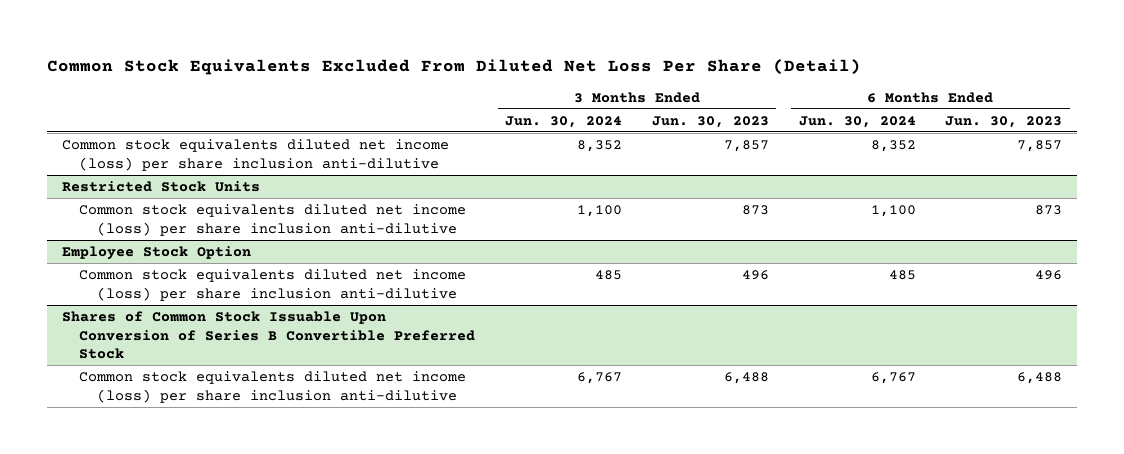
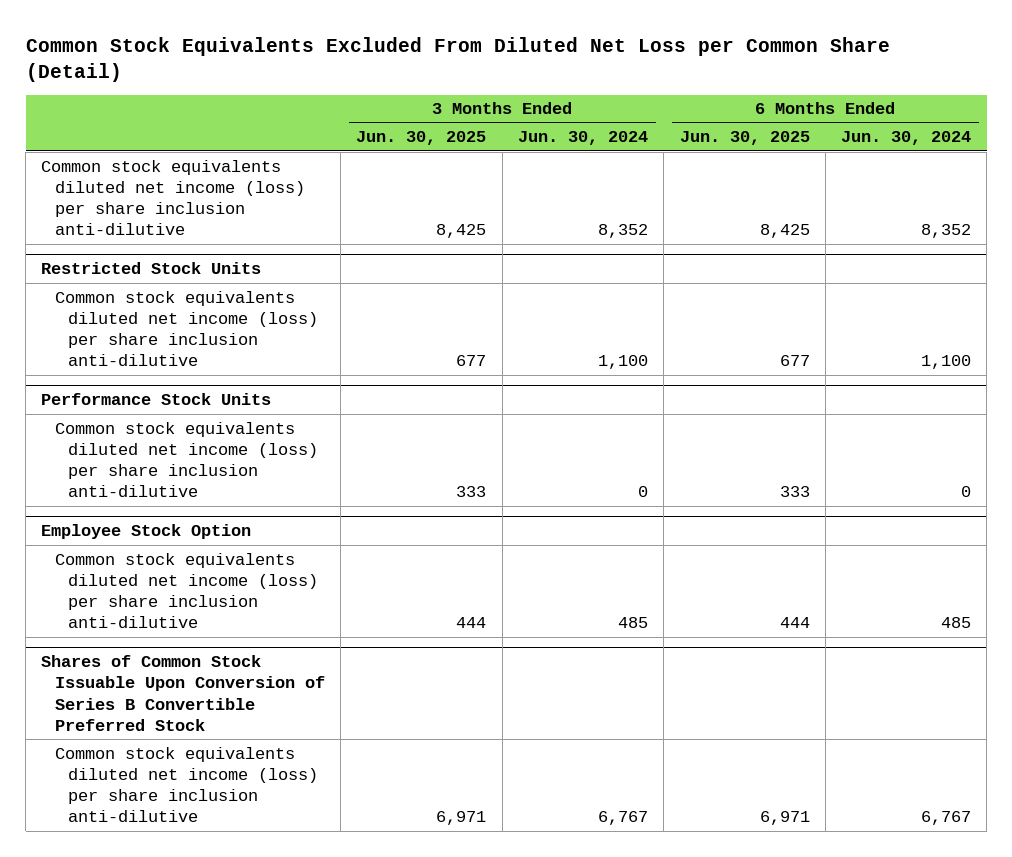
[47,58,862,75] Common Stock Equivalents Excluded From Diluted Net Loss Per Share (Detail) -> [25,36,890,82] Common Stock Equivalents Excluded From Diluted Net Loss per Common Share (Detail)
[651,115,769,128] Jun. 30, 2023 -> none
[945,115,1063,128] Jun. 30, 2023 -> none
none -> [356,131,487,146] Jun. 30, 2025
none -> [679,131,810,146] Jun. 30, 2025
none -> [41,393,272,406] Performance Stock Units
none -> [54,421,319,498] Common stock equivalents diluted net income (loss) per share inclusion anti-dilutive

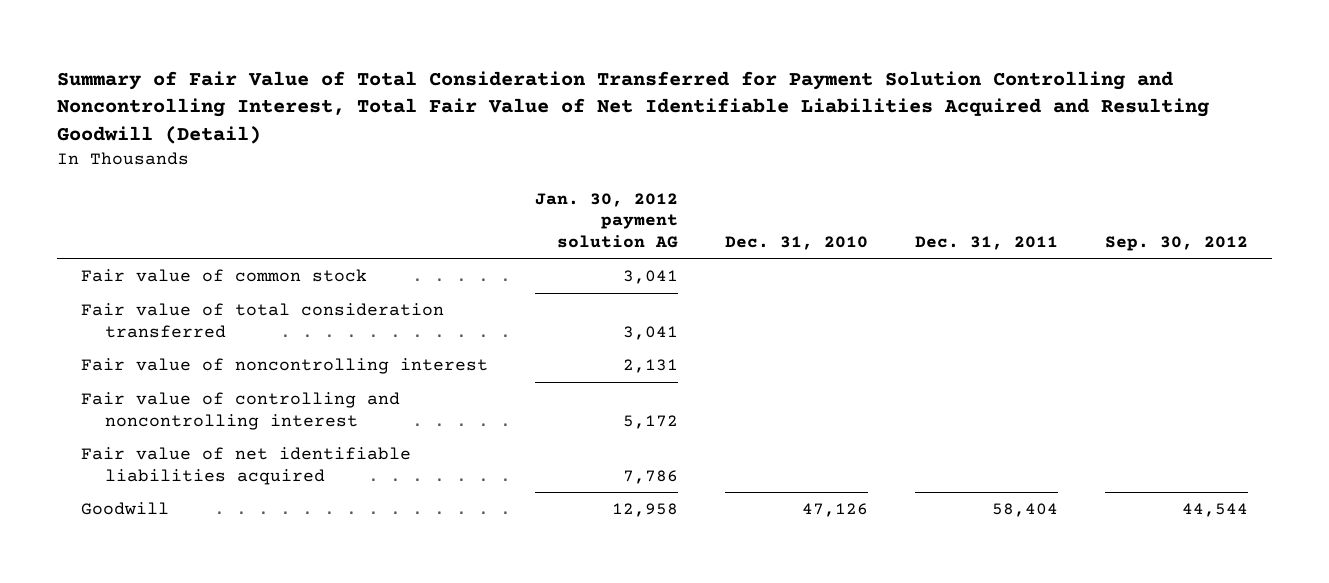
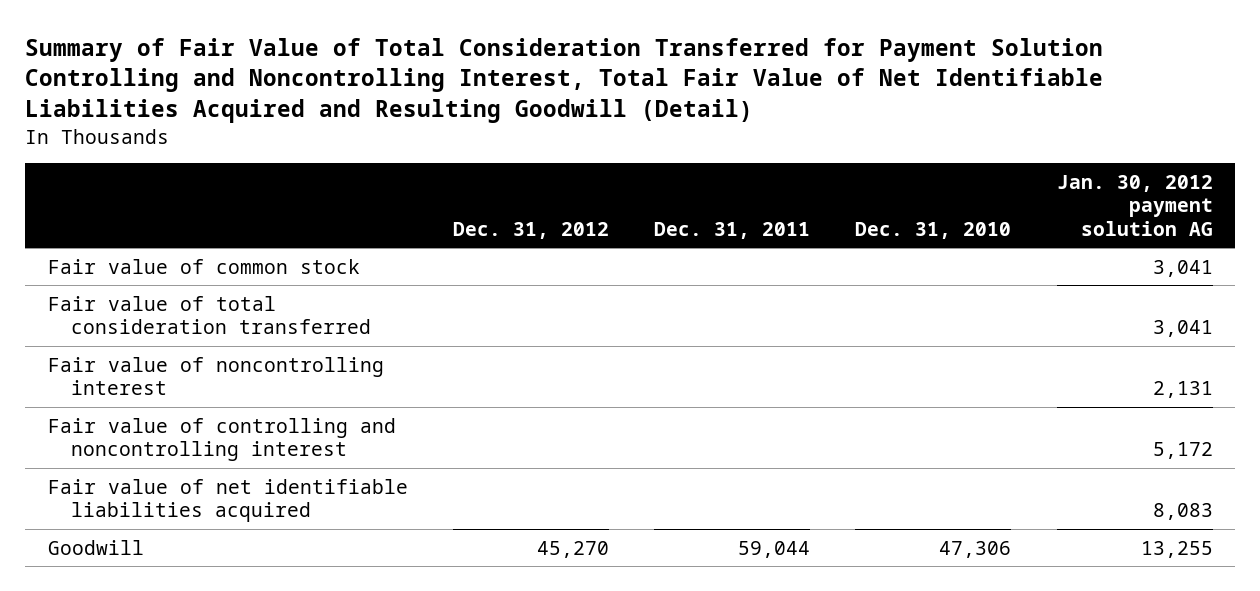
[1105,235,1249,251] Sep. 30, 2012 -> none
none -> [453,221,610,239] Dec. 31, 2012
[622,469,678,484] 7,786 -> [1152,503,1213,521] 8,083
[611,503,678,518] 12,958 -> [1140,540,1213,558] 13,255
[802,503,869,518] 47,126 -> [939,540,1012,558] 47,306
[992,503,1059,518] 58,404 -> [738,540,811,558] 59,044

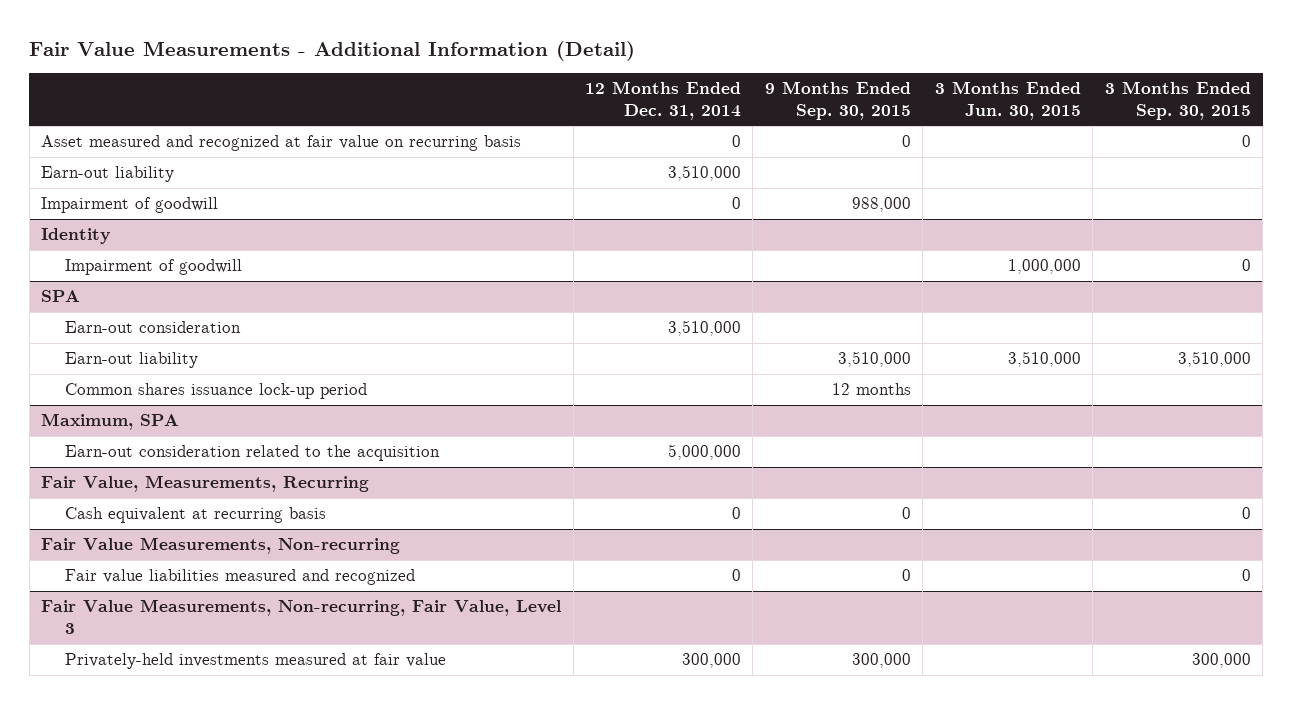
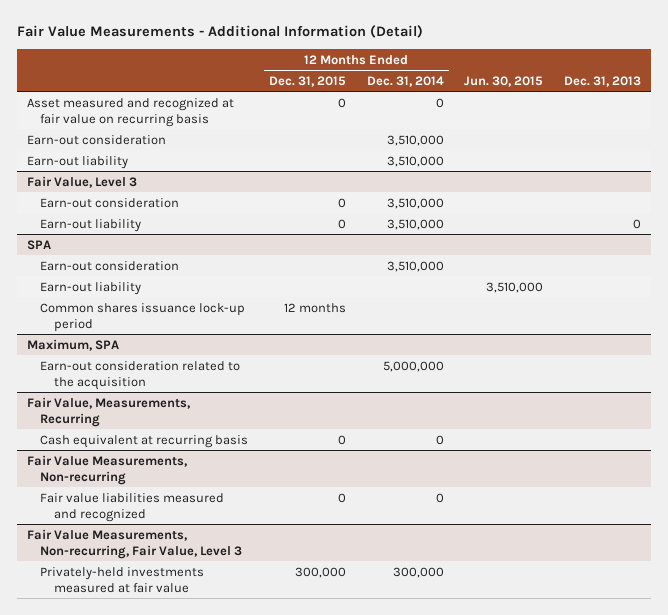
[764,80,911,120] 9 Months Ended Sep. 30, 2015 -> none
[934,80,1081,120] 3 Months Ended Jun. 30, 2015 -> none
[1104,80,1251,120] 3 Months Ended Sep. 30, 2015 -> none
none -> [268,75,346,87] Dec. 31, 2015
none -> [464,75,544,87] Jun. 30, 2015
none -> [563,75,641,87] Dec. 31, 2013
none -> [26,134,166,145] Earn-out consideration
[41,197,219,214] Impairment of goodwill -> none
[41,228,111,245] Identity -> none
[65,259,243,276] Impairment of goodwill -> none
none -> [26,175,137,188] Fair Value, Level 3
none -> [40,197,180,208] Earn-out consideration
none -> [40,218,142,232] Earn-out liability

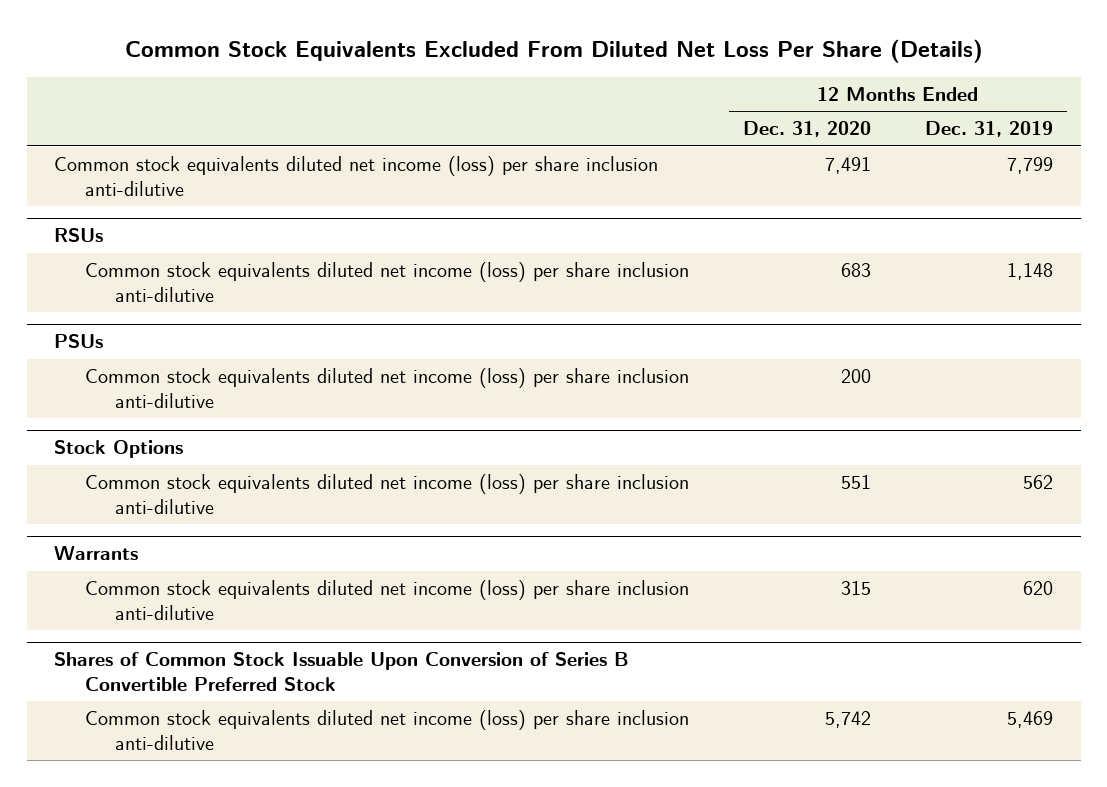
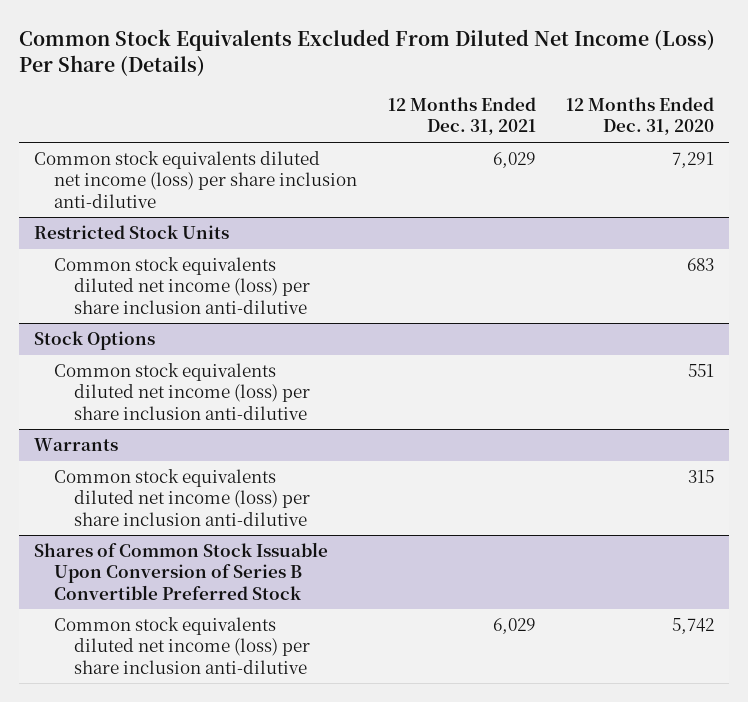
[124,39,983,64] Common Stock Equivalents Excluded From Diluted Net Loss Per Share (Details) -> [19,28,716,77] Common Stock Equivalents Excluded From Diluted Net Income (Loss) Per Share (Details)
[925,121,1054,138] Dec. 31, 2019 -> none
none -> [387,97,536,136] 12 Months Ended Dec. 31, 2021
[824,157,871,175] 7,491 -> [672,152,715,169] 7,291
[54,228,104,243] RSUs -> [34,225,230,240] Restricted Stock Units
[54,334,104,349] PSUs -> none
[84,368,689,408] Common stock equivalents diluted net income (loss) per share inclusion anti-dilutive -> none

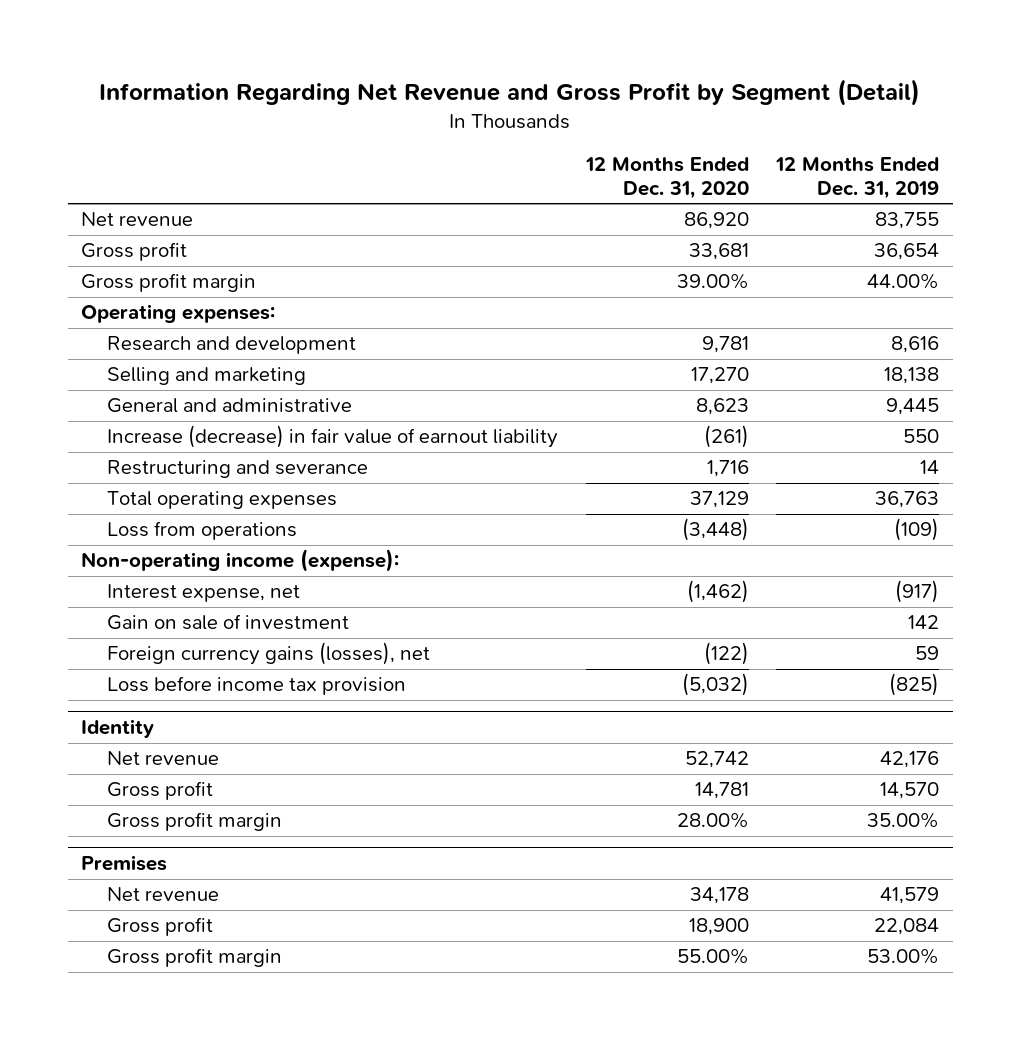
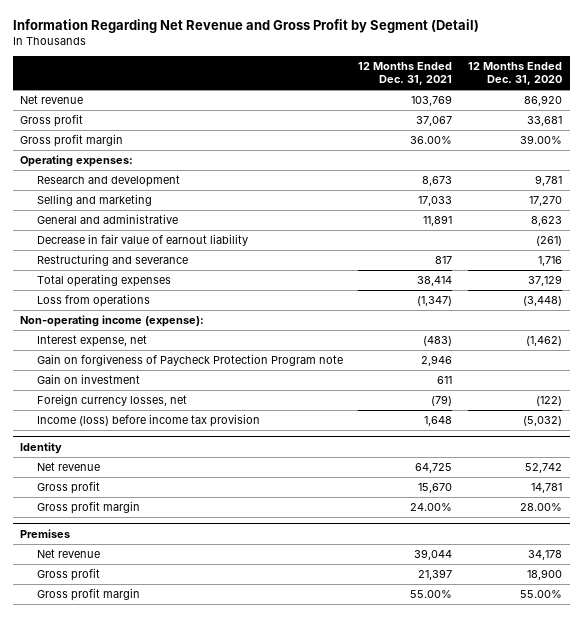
[774,156,939,199] 12 Months Ended Dec. 31, 2019 -> none
none -> [358,62,453,86] 12 Months Ended Dec. 31, 2021
[107,425,559,449] Increase (decrease) in fair value of earnout liability -> [37,234,249,247] Decrease in fair value of earnout liability
none -> [37,354,344,367] Gain on forgiveness of Paycheck Protection Program note
[107,614,350,631] Gain on sale of investment -> [37,374,141,385] Gain on investment
[107,642,431,666] Foreign currency gains (losses), net -> [37,394,188,407] Foreign currency losses, net
[107,676,407,696] Loss before income tax provision -> [37,414,261,428] Income (loss) before income tax provision

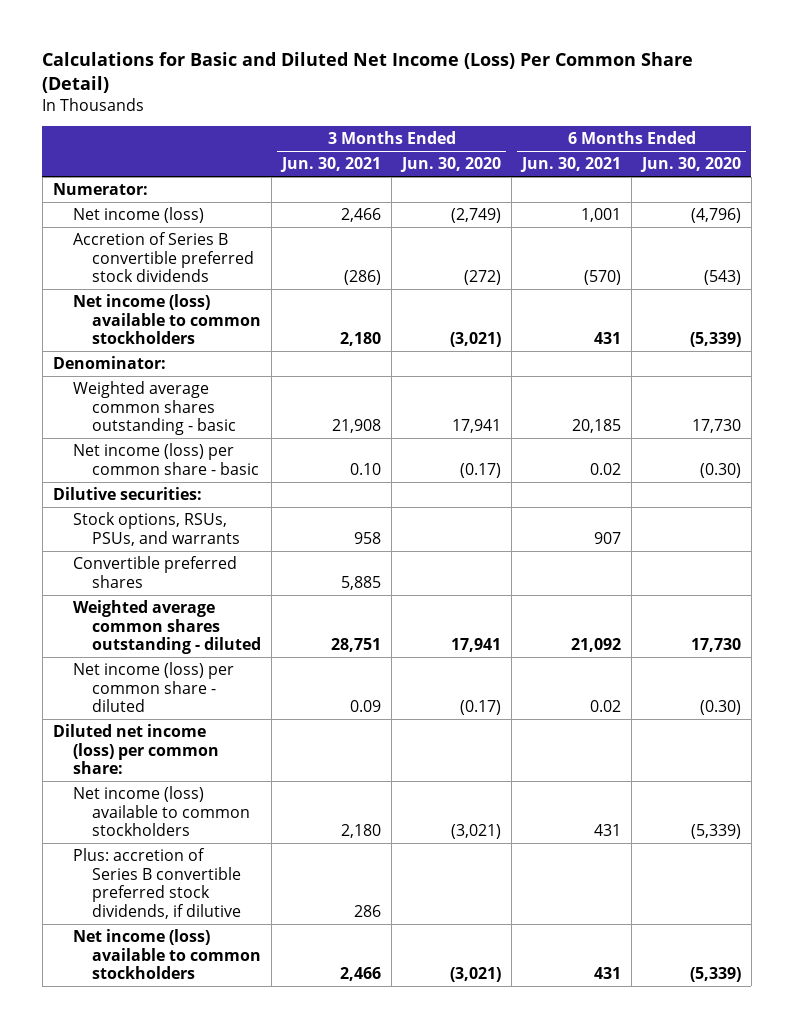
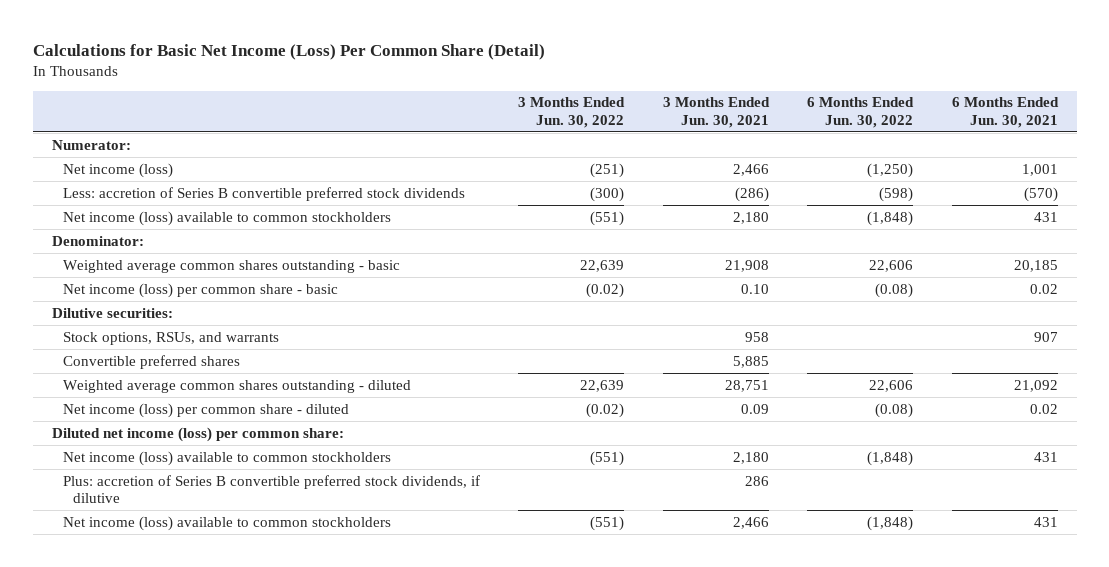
[42,52,694,94] Calculations for Basic and Diluted Net Income (Loss) Per Common Share (Detail) -> [32,43,545,60] Calculations for Basic Net Income (Loss) Per Common Share (Detail)
[400,157,502,173] Jun. 30, 2020 -> none
[640,157,742,173] Jun. 30, 2020 -> none
none -> [518,97,626,128] 3 Months Ended Jun. 30, 2022
none -> [807,97,915,128] 6 Months Ended Jun. 30, 2022
[72,231,255,283] Accretion of Series B convertible preferred stock dividends -> [62,186,465,201] Less: accretion of Series B convertible preferred stock dividends
[72,511,241,546] Stock options, RSUs, PSUs, and warrants -> [62,331,279,345] Stock options, RSUs, and warrants

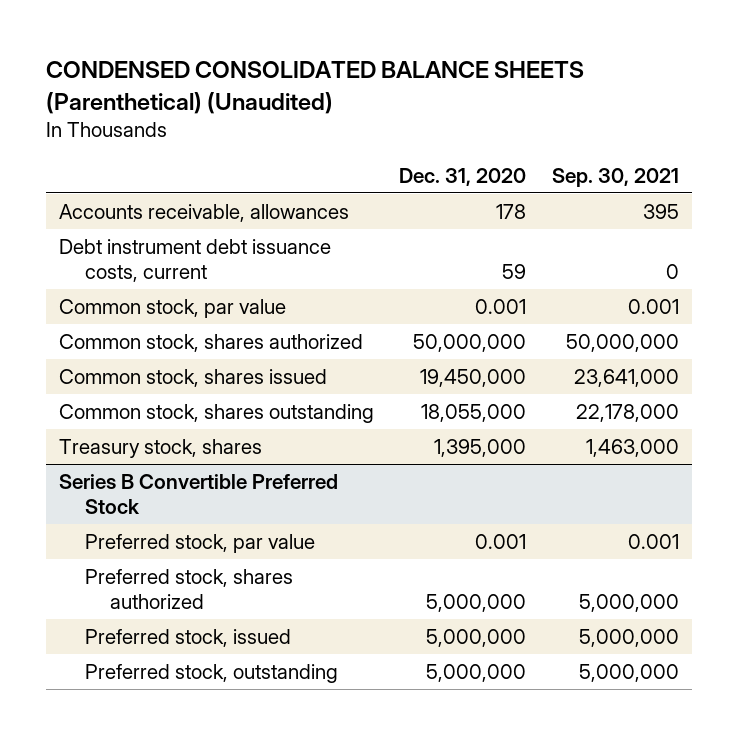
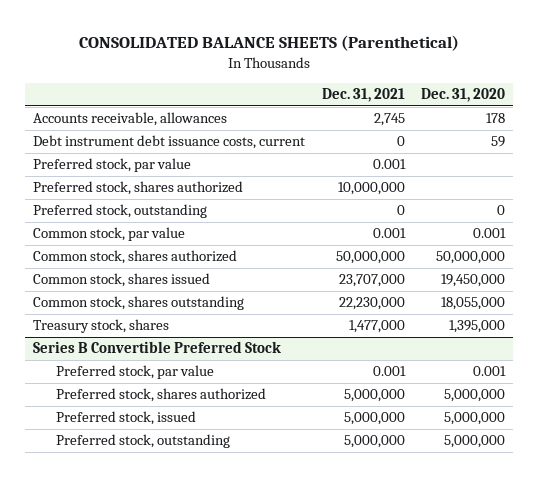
[46,60,585,114] CONDENSED CONSOLIDATED BALANCE SHEETS (Parenthetical) (Unaudited) -> [79,35,460,52] CONSOLIDATED BALANCE SHEETS (Parenthetical)
[551,167,679,187] Sep. 30, 2021 -> none
none -> [321,88,405,103] Dec. 31, 2021
none -> [33,158,192,173] Preferred stock, par value
none -> [33,181,244,196] Preferred stock, shares authorized
none -> [33,204,208,219] Preferred stock, outstanding

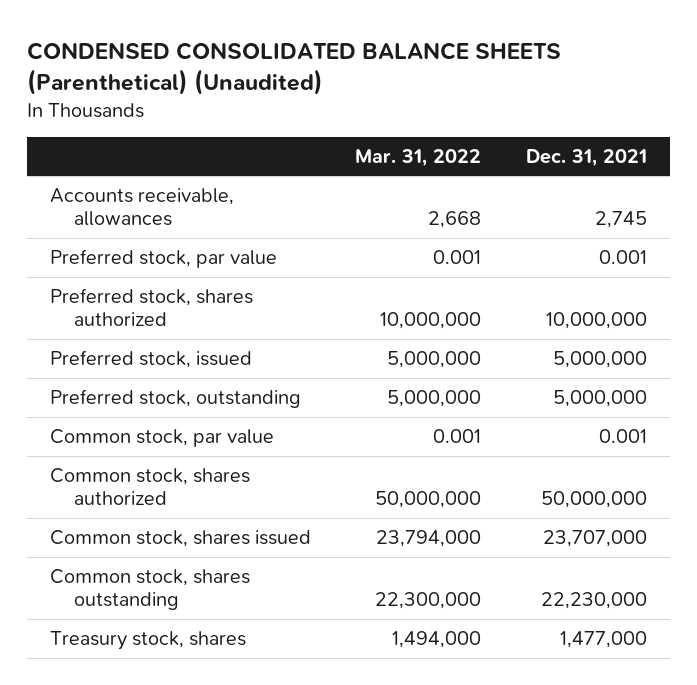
[79,35,460,52] CONSOLIDATED BALANCE SHEETS (Parenthetical) -> [27,41,562,95] CONDENSED CONSOLIDATED BALANCE SHEETS (Parenthetical) (Unaudited)
[420,88,505,103] Dec. 31, 2020 -> none
none -> [355,149,482,168] Mar. 31, 2022
[33,135,306,150] Debt instrument debt issuance costs, current -> none
none -> [49,350,252,369] Preferred stock, issued
[396,205,405,216] 0 -> [553,390,648,408] 5,000,000
[33,341,282,354] Series B Convertible Preferred Stock -> none
[56,365,215,380] Preferred stock, par value -> none
[56,388,267,403] Preferred stock, shares authorized -> none
[56,411,197,426] Preferred stock, issued -> none
[56,434,231,449] Preferred stock, outstanding -> none

